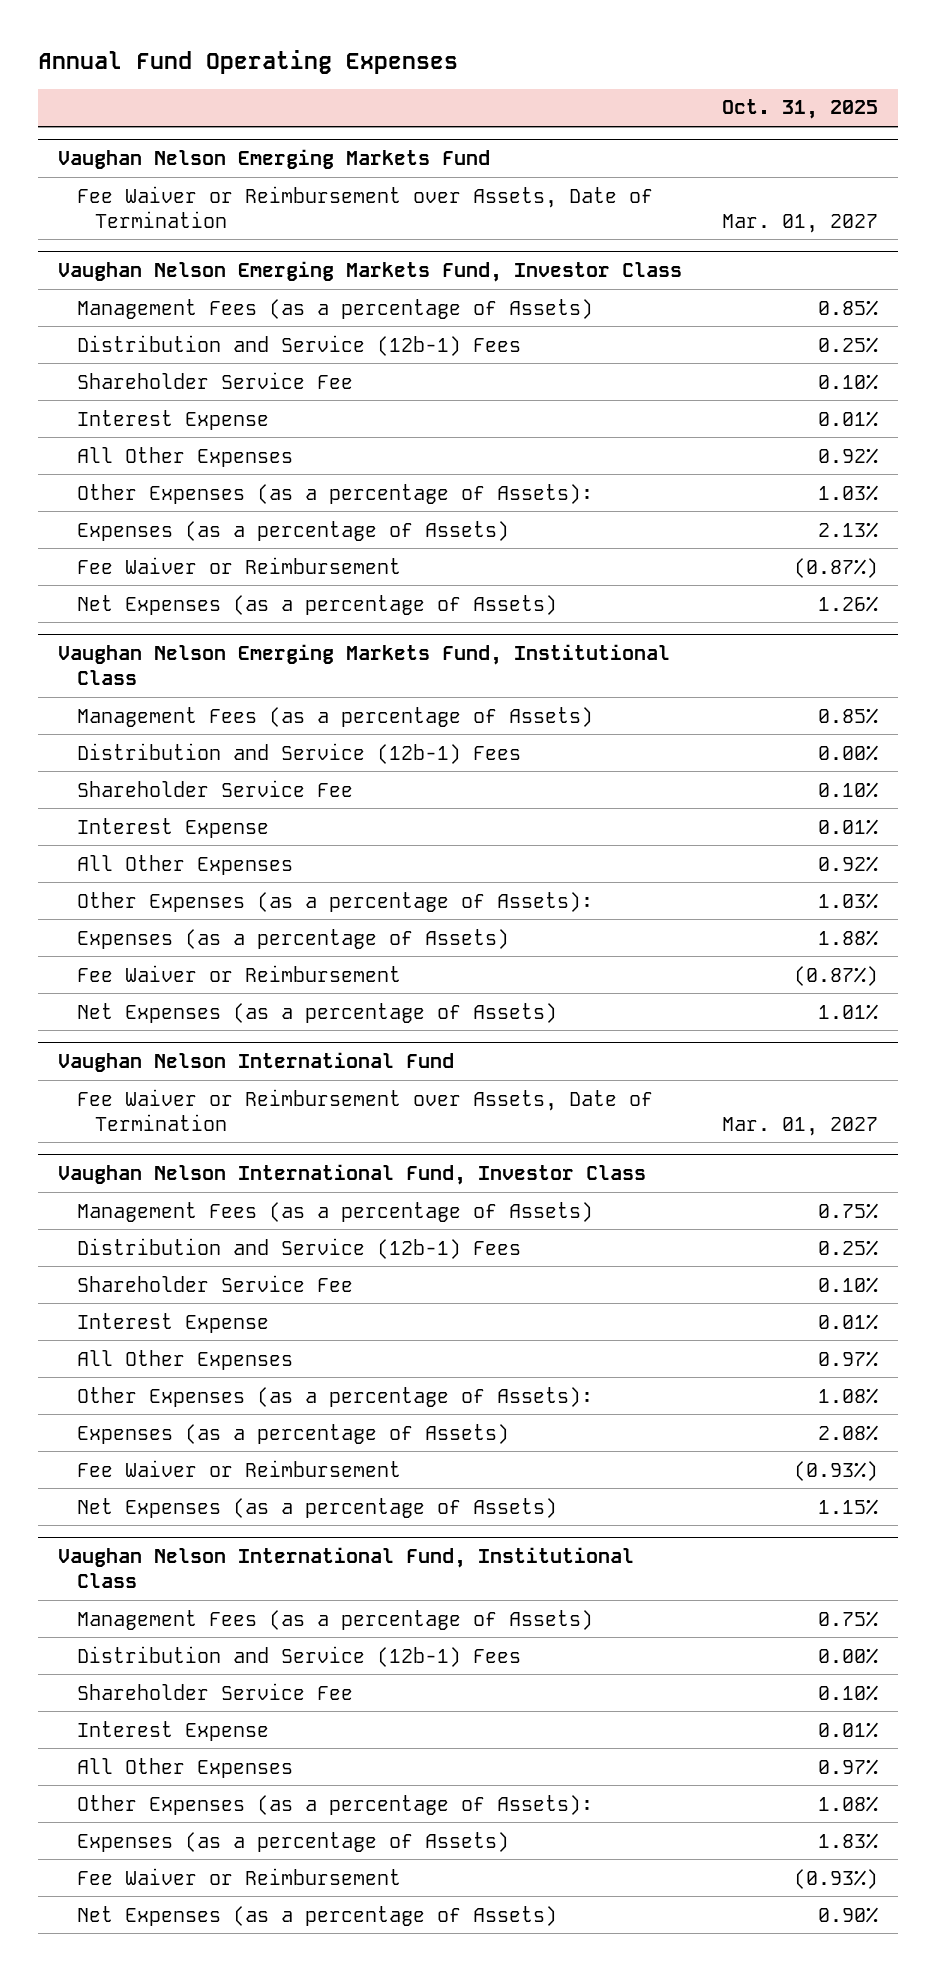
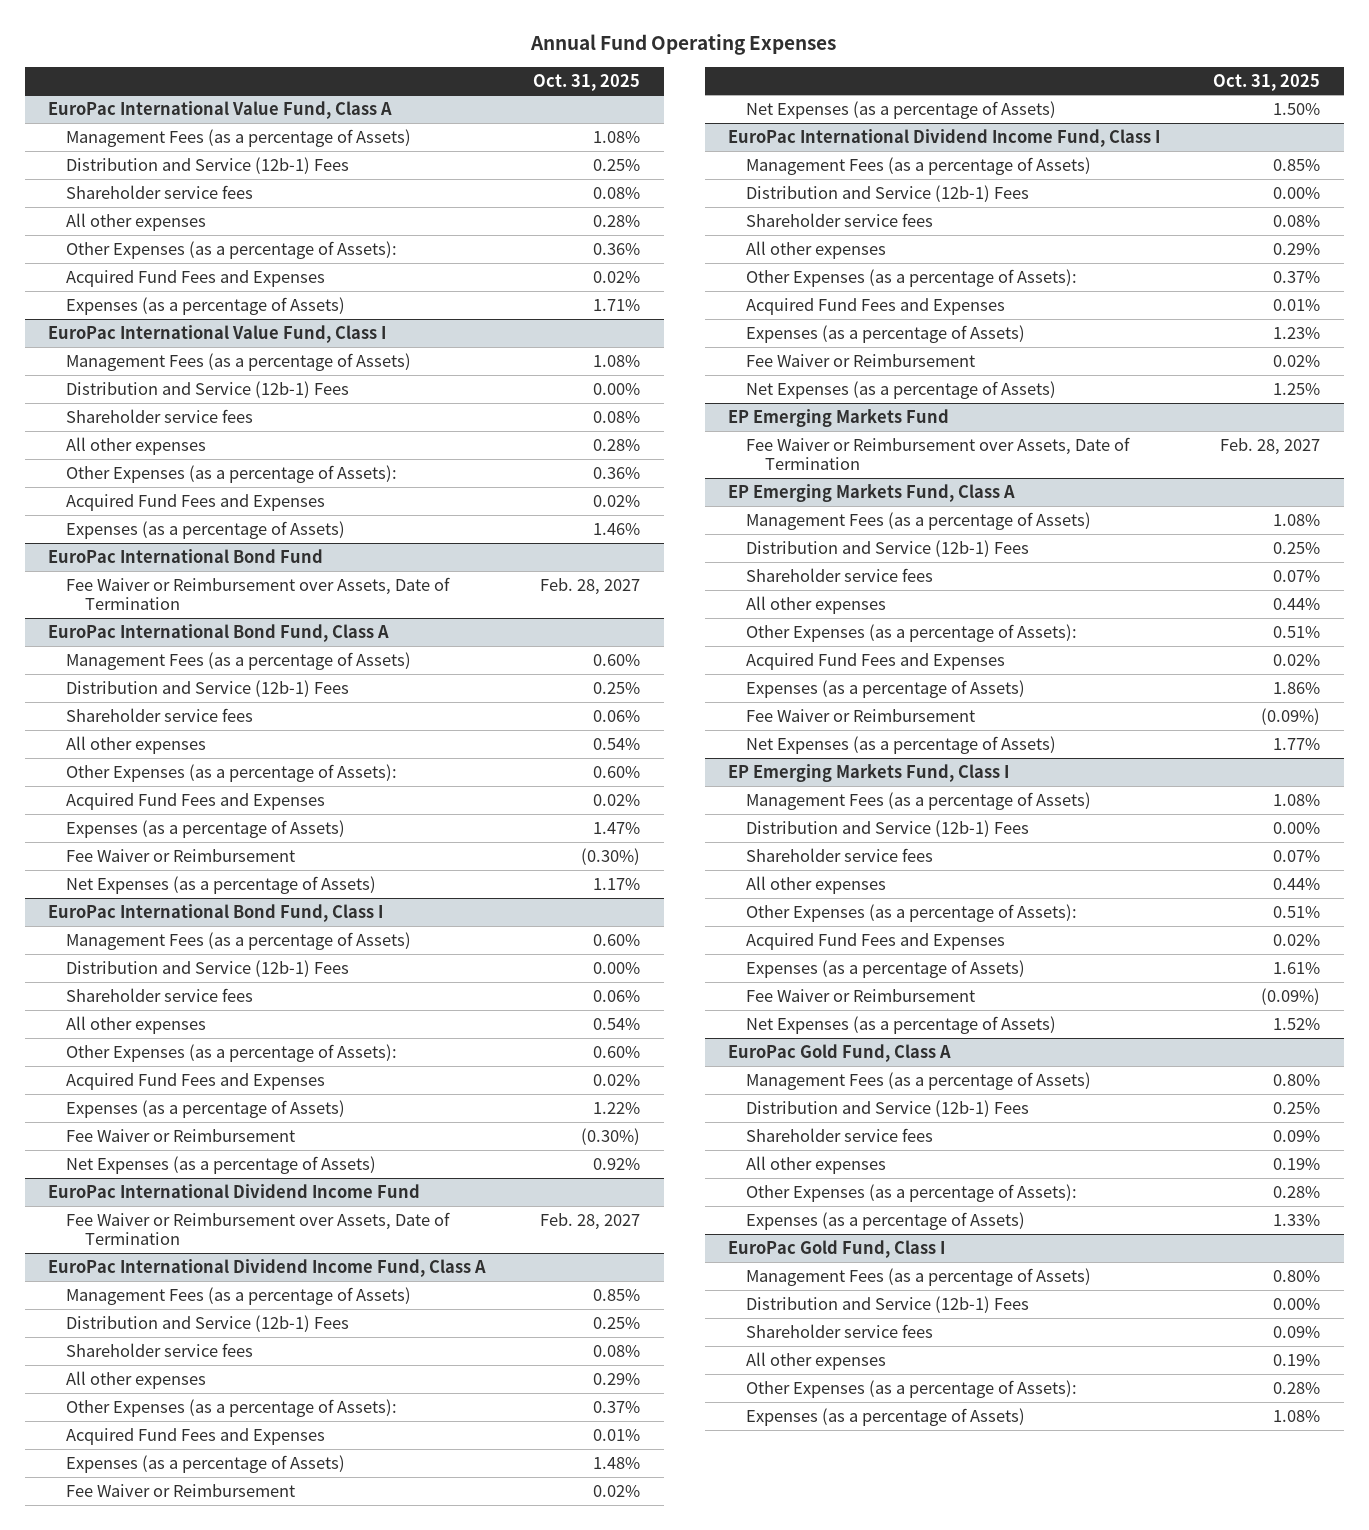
[58,149,491,170] Vaughan Nelson Emerging Markets Fund -> none
[58,261,683,283] Vaughan Nelson Emerging Markets Fund, Investor Class -> none
none -> [48,100,393,119] EuroPac International Value Fund, Class A
none -> [66,128,412,147] Management Fees (as a percentage of Assets)
none -> [66,156,350,174] Distribution and Service (12b-1) Fees
none -> [66,184,254,199] Shareholder service fees
none -> [66,212,207,231] All other expenses
none -> [66,240,398,259] Other Expenses (as a percentage of Assets):
none -> [66,269,326,287] Acquired Fund Fees and Expenses
none -> [66,296,346,315] Expenses (as a percentage of Assets)
none -> [48,324,387,343] EuroPac International Value Fund, Class I
none -> [66,352,412,371] Management Fees (as a percentage of Assets)
none -> [66,380,350,398] Distribution and Service (12b-1) Fees
none -> [66,408,254,423] Shareholder service fees
none -> [66,436,207,455] All other expenses
none -> [66,464,398,483] Other Expenses (as a percentage of Assets):
none -> [66,493,326,511] Acquired Fund Fees and Expenses
none -> [66,520,346,539] Expenses (as a percentage of Assets)
none -> [48,548,324,563] EuroPac International Bond Fund
[722,213,879,233] Mar. 01, 2027 -> [540,577,641,595] Feb. 28, 2027
none -> [48,623,390,642] EuroPac International Bond Fund, Class A
none -> [66,651,412,670] Management Fees (as a percentage of Assets)
none -> [66,679,350,697] Distribution and Service (12b-1) Fees
none -> [66,707,254,722] Shareholder service fees
none -> [66,735,207,754] All other expenses
none -> [66,763,398,782] Other Expenses (as a percentage of Assets):
none -> [66,792,326,810] Acquired Fund Fees and Expenses
none -> [66,819,346,838] Expenses (as a percentage of Assets)
none -> [66,848,296,862] Fee Waiver or Reimbursement
none -> [66,875,377,894] Net Expenses (as a percentage of Assets)
none -> [48,903,384,922] EuroPac International Bond Fund, Class I
none -> [66,931,412,950] Management Fees (as a percentage of Assets)
none -> [66,959,350,977] Distribution and Service (12b-1) Fees
none -> [66,987,254,1002] Shareholder service fees
none -> [66,1015,207,1034] All other expenses
none -> [66,1043,398,1062] Other Expenses (as a percentage of Assets):
none -> [66,1072,326,1090] Acquired Fund Fees and Expenses
none -> [66,1099,346,1118] Expenses (as a percentage of Assets)
none -> [66,1128,296,1142] Fee Waiver or Reimbursement
none -> [66,1155,377,1174] Net Expenses (as a percentage of Assets)
none -> [48,1183,421,1198] EuroPac International Dividend Income Fund
none -> [66,1211,451,1245] Fee Waiver or Reimbursement over Assets, Date of Termination
none -> [48,1258,487,1277] EuroPac International Dividend Income Fund, Class A
[76,409,269,430] Interest Expense -> none
[58,644,671,686] Vaughan Nelson Emerging Markets Fund, Institutional Class -> none
[76,371,353,389] Shareholder Service Fee -> [66,1342,254,1357] Shareholder service fees
[818,373,879,390] 0.10% -> [593,1344,641,1357] 0.08%
[76,446,293,467] All Other Expenses -> [66,1370,207,1389] All other expenses
[818,447,879,464] 0.92% -> [593,1372,641,1385] 0.29%
[818,484,879,501] 1.03% -> [593,1400,641,1413] 0.37%
none -> [66,1427,326,1445] Acquired Fund Fees and Expenses
[818,521,879,538] 2.13% -> [593,1456,641,1469] 1.48%
[794,557,879,578] (0.87%) -> [593,1484,641,1497] 0.02%
[818,595,879,612] 1.26% -> [1273,102,1321,115] 1.50%
none -> [728,128,1161,147] EuroPac International Dividend Income Fund, Class I
[76,817,269,838] Interest Expense -> none
[58,1052,455,1073] Vaughan Nelson International Fund -> none
[58,1164,647,1186] Vaughan Nelson International Fund, Investor Class -> none
[76,779,353,797] Shareholder Service Fee -> [746,212,934,227] Shareholder service fees
[818,781,879,798] 0.10% -> [1273,214,1321,227] 0.08%
[76,854,293,875] All Other Expenses -> [746,240,887,259] All other expenses
[818,855,879,872] 0.92% -> [1273,242,1321,255] 0.29%
[818,892,879,909] 1.03% -> [1273,270,1321,283] 0.37%
none -> [746,297,1006,315] Acquired Fund Fees and Expenses
[818,929,879,946] 1.88% -> [1273,326,1321,339] 1.23%
[794,965,879,986] (0.87%) -> [1273,354,1321,367] 0.02%
[818,1003,879,1020] 1.01% -> [1273,382,1321,395] 1.25%
none -> [728,408,950,427] EP Emerging Markets Fund
[722,1116,879,1136] Mar. 01, 2027 -> [1220,437,1321,455] Feb. 28, 2027
none -> [728,483,1016,502] EP Emerging Markets Fund, Class A
[818,1202,879,1219] 0.75% -> [1273,513,1321,526] 1.08%
[76,1312,269,1333] Interest Expense -> none
[58,1547,635,1589] Vaughan Nelson International Fund, Institutional Class -> none
[76,1274,353,1292] Shareholder Service Fee -> [746,567,934,582] Shareholder service fees
[818,1276,879,1293] 0.10% -> [1273,569,1321,582] 0.07%
[76,1349,293,1370] All Other Expenses -> [746,595,887,614] All other expenses
[818,1350,879,1367] 0.97% -> [1273,597,1321,610] 0.44%
[818,1387,879,1404] 1.08% -> [1273,625,1321,638] 0.51%
none -> [746,652,1006,670] Acquired Fund Fees and Expenses
[818,1424,879,1441] 2.08% -> [1273,681,1321,694] 1.86%
[794,1460,879,1481] (0.93%) -> [1261,707,1321,725] (0.09%)
[818,1498,879,1515] 1.15% -> [1273,737,1321,750] 1.77%
none -> [728,763,1010,782] EP Emerging Markets Fund, Class I
[818,1610,879,1627] 0.75% -> [1273,793,1321,806] 1.08%
[76,1720,269,1741] Interest Expense -> none
[76,1682,353,1700] Shareholder Service Fee -> [746,847,934,862] Shareholder service fees
[818,1684,879,1701] 0.10% -> [1273,849,1321,862] 0.07%
[76,1757,293,1778] All Other Expenses -> [746,875,887,894] All other expenses
[818,1758,879,1775] 0.97% -> [1273,877,1321,890] 0.44%
[818,1795,879,1812] 1.08% -> [1273,905,1321,918] 0.51%
none -> [746,932,1006,950] Acquired Fund Fees and Expenses
[818,1832,879,1849] 1.83% -> [1273,961,1321,974] 1.61%
[794,1868,879,1889] (0.93%) -> [1261,987,1321,1005] (0.09%)
[818,1906,879,1923] 0.90% -> [1273,1017,1321,1030] 1.52%
none -> [728,1043,952,1062] EuroPac Gold Fund, Class A
none -> [746,1071,1092,1090] Management Fees (as a percentage of Assets)
none -> [746,1099,1030,1117] Distribution and Service (12b-1) Fees
none -> [746,1127,934,1142] Shareholder service fees
none -> [746,1155,887,1174] All other expenses
none -> [746,1183,1078,1202] Other Expenses (as a percentage of Assets):
none -> [746,1211,1026,1230] Expenses (as a percentage of Assets)
none -> [728,1239,946,1258] EuroPac Gold Fund, Class I
none -> [746,1267,1092,1286] Management Fees (as a percentage of Assets)
none -> [746,1295,1030,1313] Distribution and Service (12b-1) Fees
none -> [746,1323,934,1338] Shareholder service fees
none -> [746,1351,887,1370] All other expenses
none -> [746,1379,1078,1398] Other Expenses (as a percentage of Assets):
none -> [746,1407,1026,1426] Expenses (as a percentage of Assets)

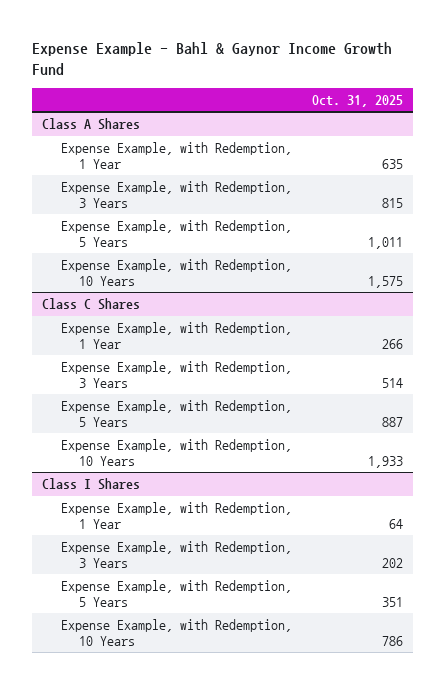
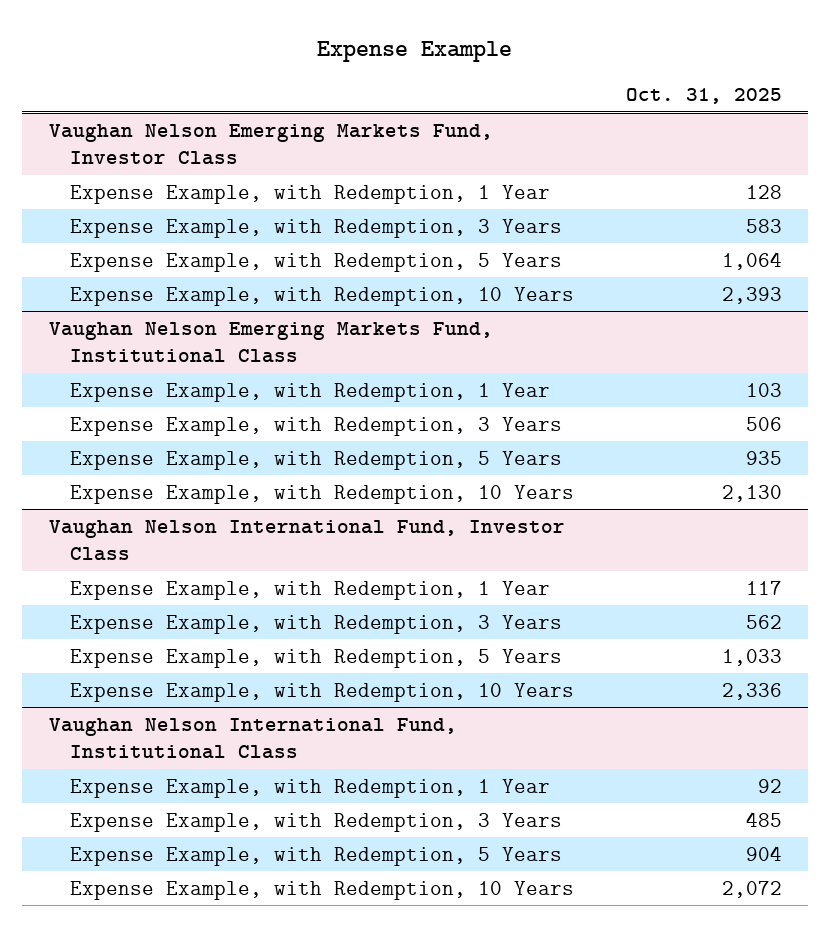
[32,42,393,76] Expense Example - Bahl & Gaynor Income Growth Fund -> [317,40,513,62] Expense Example
[42,118,141,131] Class A Shares -> none
[42,298,141,311] Class C Shares -> none
[42,478,141,491] Class I Shares -> none
none -> [48,123,493,166] Vaughan Nelson Emerging Markets Fund, Investor Class
[382,158,404,169] 635 -> [746,184,783,199] 128
[382,197,404,208] 815 -> [746,218,783,233] 583
[368,236,404,249] 1,011 -> [722,251,783,270] 1,064
[368,275,404,288] 1,575 -> [722,286,783,304] 2,393
none -> [48,321,493,364] Vaughan Nelson Emerging Markets Fund, Institutional Class
[382,338,404,349] 266 -> [746,382,783,397] 103
[382,377,404,388] 514 -> [746,416,783,431] 506
[382,416,404,427] 887 -> [746,450,783,465] 935
[368,455,404,468] 1,933 -> [722,484,783,502] 2,130
none -> [48,519,565,562] Vaughan Nelson International Fund, Investor Class
[389,518,404,529] 64 -> [746,580,783,595] 117
[382,557,404,568] 202 -> [746,614,783,629] 562
[382,596,404,607] 351 -> [722,648,783,666] 1,033
[382,635,404,646] 786 -> [722,682,783,700] 2,336
none -> [48,717,457,760] Vaughan Nelson International Fund, Institutional Class
none -> [70,778,551,798] Expense Example, with Redemption, 1 Year
none -> [70,812,563,832] Expense Example, with Redemption, 3 Years
none -> [70,846,563,866] Expense Example, with Redemption, 5 Years
none -> [70,880,575,900] Expense Example, with Redemption, 10 Years

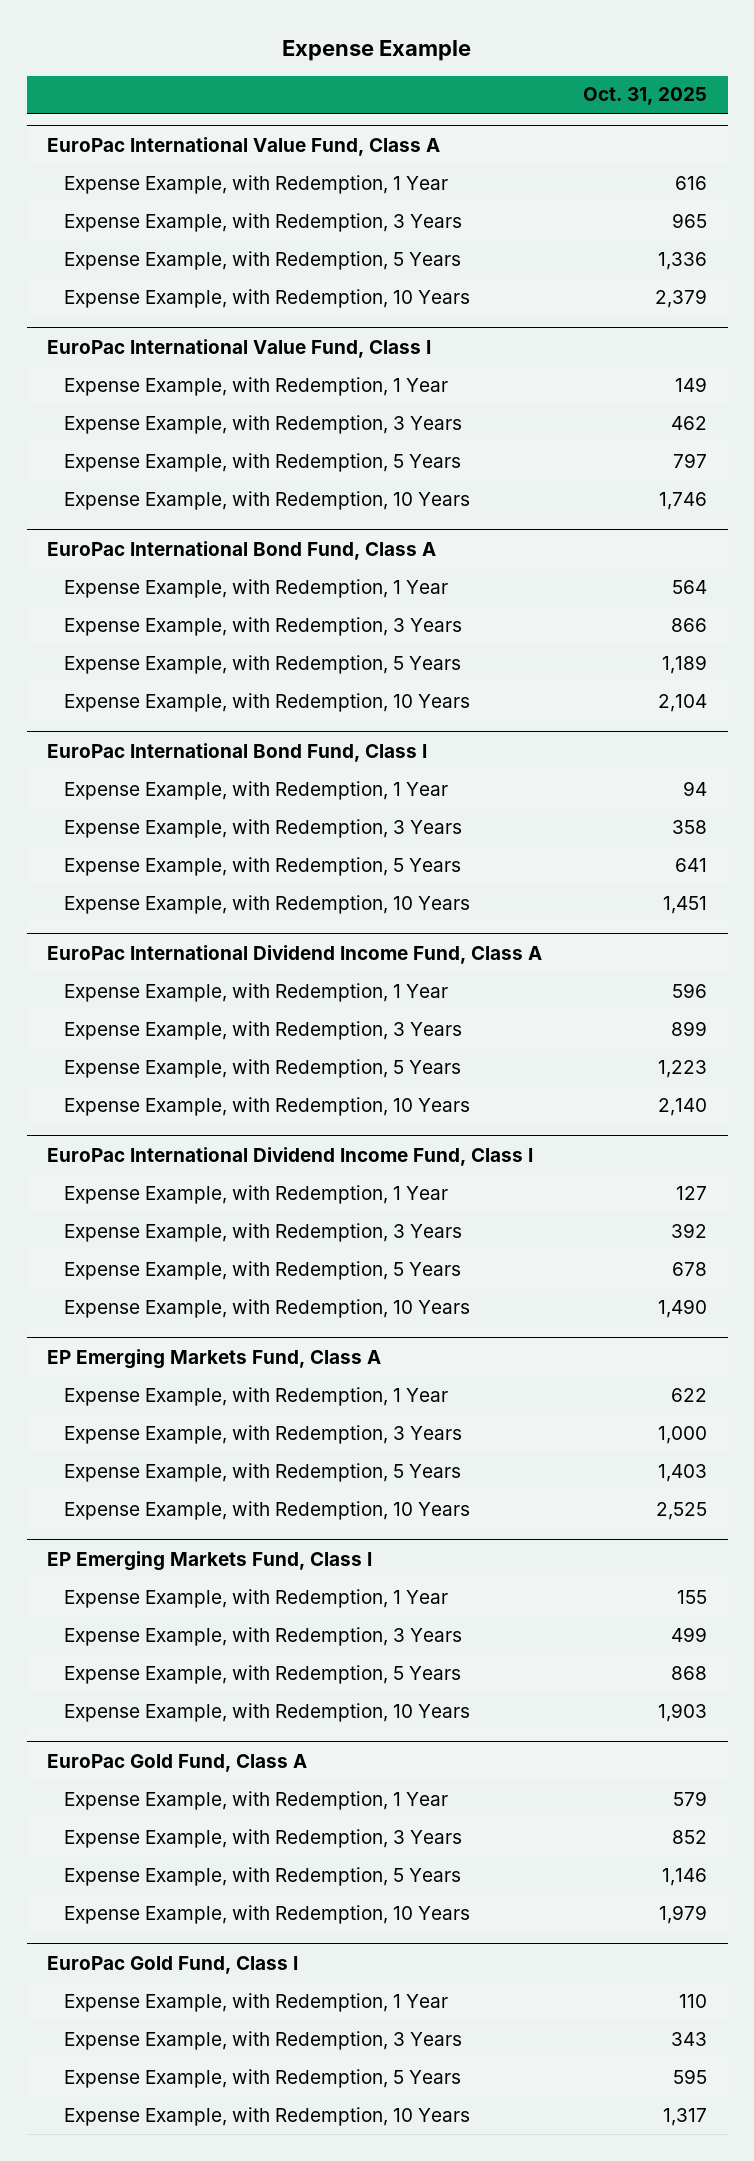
[48,123,493,166] Vaughan Nelson Emerging Markets Fund, Investor Class -> none
[48,321,493,364] Vaughan Nelson Emerging Markets Fund, Institutional Class -> none
[48,519,565,562] Vaughan Nelson International Fund, Investor Class -> none
[48,717,457,760] Vaughan Nelson International Fund, Institutional Class -> none
none -> [47,136,441,156] EuroPac International Value Fund, Class A
[746,184,783,199] 128 -> [675,175,708,190] 616
[746,218,783,233] 583 -> [672,212,708,228] 965
[722,251,783,270] 1,064 -> [658,251,708,270] 1,336
[722,286,783,304] 2,393 -> [655,288,708,308] 2,379
none -> [47,338,432,358] EuroPac International Value Fund, Class I
[746,382,783,397] 103 -> [675,376,708,392] 149
[746,416,783,431] 506 -> [671,415,708,430] 462
[746,450,783,465] 935 -> [673,452,708,468] 797
[722,484,783,502] 2,130 -> [659,491,708,510] 1,746
none -> [47,540,437,560] EuroPac International Bond Fund, Class A
[746,580,783,595] 117 -> [672,579,708,594] 564
[746,614,783,629] 562 -> [671,617,708,632] 866
[722,648,783,666] 1,033 -> [662,654,708,674] 1,189
[722,682,783,700] 2,336 -> [658,693,708,712] 2,104
none -> [47,742,428,762] EuroPac International Bond Fund, Class I
[758,778,783,793] 92 -> [683,780,708,796] 94
[746,811,783,827] 485 -> [672,819,708,834] 358
[746,845,783,861] 904 -> [675,857,708,872] 641
[722,880,783,898] 2,072 -> [663,895,708,914] 1,451
none -> [47,944,543,964] EuroPac International Dividend Income Fund, Class A
none -> [63,982,448,1002] Expense Example, with Redemption, 1 Year
none -> [63,1020,462,1040] Expense Example, with Redemption, 3 Years
none -> [63,1058,461,1078] Expense Example, with Redemption, 5 Years
none -> [63,1096,470,1116] Expense Example, with Redemption, 10 Years
none -> [47,1146,534,1166] EuroPac International Dividend Income Fund, Class I
none -> [63,1184,448,1204] Expense Example, with Redemption, 1 Year
none -> [63,1222,462,1242] Expense Example, with Redemption, 3 Years
none -> [63,1260,461,1280] Expense Example, with Redemption, 5 Years
none -> [63,1298,470,1318] Expense Example, with Redemption, 10 Years
none -> [47,1348,382,1369] EP Emerging Markets Fund, Class A
none -> [63,1386,448,1406] Expense Example, with Redemption, 1 Year
none -> [63,1424,462,1444] Expense Example, with Redemption, 3 Years
none -> [63,1462,461,1482] Expense Example, with Redemption, 5 Years
none -> [63,1500,470,1520] Expense Example, with Redemption, 10 Years
none -> [47,1550,373,1571] EP Emerging Markets Fund, Class I
none -> [63,1588,448,1608] Expense Example, with Redemption, 1 Year
none -> [63,1626,462,1646] Expense Example, with Redemption, 3 Years
none -> [63,1664,461,1684] Expense Example, with Redemption, 5 Years
none -> [63,1702,470,1722] Expense Example, with Redemption, 10 Years
none -> [47,1753,308,1772] EuroPac Gold Fund, Class A
none -> [63,1790,448,1810] Expense Example, with Redemption, 1 Year
none -> [63,1828,462,1848] Expense Example, with Redemption, 3 Years
none -> [63,1866,461,1886] Expense Example, with Redemption, 5 Years
none -> [63,1904,470,1924] Expense Example, with Redemption, 10 Years
none -> [47,1955,299,1974] EuroPac Gold Fund, Class I
none -> [63,1992,448,2012] Expense Example, with Redemption, 1 Year
none -> [63,2030,462,2050] Expense Example, with Redemption, 3 Years
none -> [63,2068,461,2088] Expense Example, with Redemption, 5 Years
none -> [63,2106,470,2126] Expense Example, with Redemption, 10 Years

